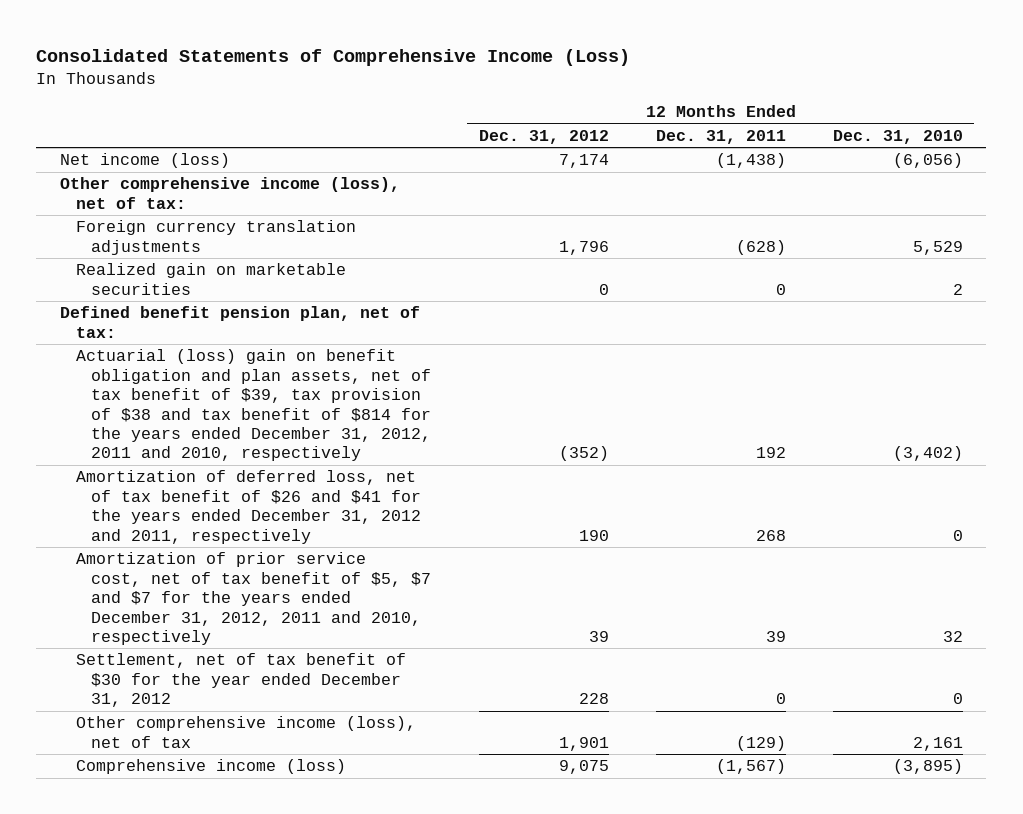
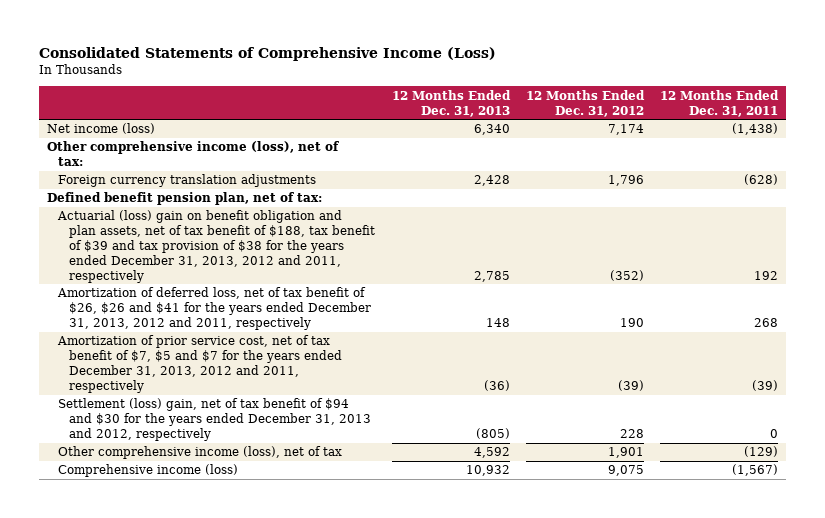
[832,129,963,144] Dec. 31, 2010 -> none
none -> [391,89,511,117] 12 Months Ended Dec. 31, 2013
[75,263,346,295] Realized gain on marketable securities -> none
[75,349,432,462] Actuarial (loss) gain on benefit obligation and plan assets, net of tax benefit of $39, tax provision of $38 and tax benefit of $814 for the years ended December 31, 2012, 2011 and 2010, respectively -> [56,210,376,284] Actuarial (loss) gain on benefit obligation and plan assets, net of tax benefit of $188, tax benefit of $39 and tax provision of $38 for the years ended December 31, 2013, 2012 and 2011, respectively
[75,470,422,544] Amortization of deferred loss, net of tax benefit of $26 and $41 for the years ended December 31, 2012 and 2011, respectively -> [56,287,372,331] Amortization of deferred loss, net of tax benefit of $26, $26 and $41 for the years ended December 31, 2013, 2012 and 2011, respectively
[75,552,432,645] Amortization of prior service cost, net of tax benefit of $5, $7 and $7 for the years ended December 31, 2012, 2011 and 2010, respectively -> [56,335,343,394] Amortization of prior service cost, net of tax benefit of $7, $5 and $7 for the years ended December 31, 2013, 2012 and 2011, respectively
[588,630,609,642] 39 -> [617,380,644,392] (39)
[765,630,786,642] 39 -> [752,380,779,392] (39)
[75,653,406,708] Settlement, net of tax benefit of $30 for the year ended December 31, 2012 -> [57,398,372,442] Settlement (loss) gain, net of tax benefit of $94 and $30 for the years ended December 31, 2013 and 2012, respectively

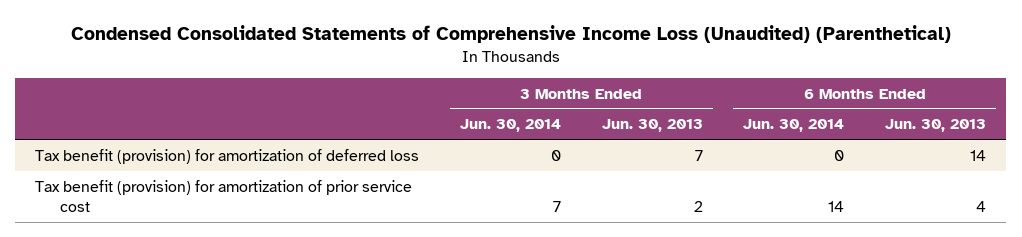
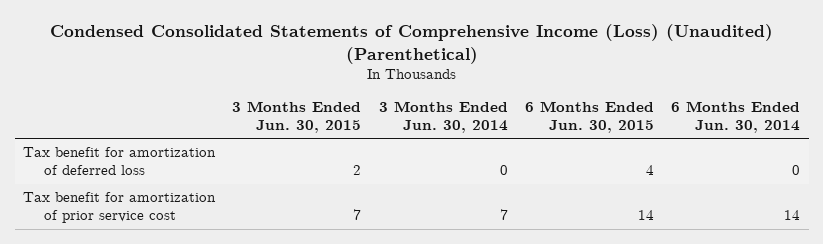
[70,25,951,44] Condensed Consolidated Statements of Comprehensive Income Loss (Unaudited) (Parenthetical) -> [49,24,773,64] Condensed Consolidated Statements of Comprehensive Income (Loss) (Unaudited) (Parenthetical)
[601,119,703,133] Jun. 30, 2013 -> none
[885,119,987,133] Jun. 30, 2013 -> none
none -> [232,100,362,134] 3 Months Ended Jun. 30, 2015
none -> [524,100,654,134] 6 Months Ended Jun. 30, 2015
[35,148,420,164] Tax benefit (provision) for amortization of deferred loss -> [23,147,217,176] Tax benefit for amortization of deferred loss
[35,179,413,212] Tax benefit (provision) for amortization of prior service cost -> [23,192,217,224] Tax benefit for amortization of prior service cost

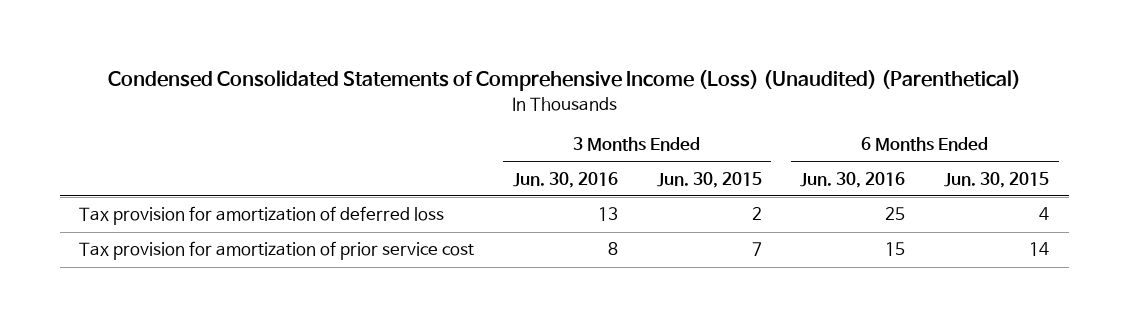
[378,100,508,134] 3 Months Ended Jun. 30, 2014 -> none
[670,100,800,134] 6 Months Ended Jun. 30, 2014 -> none
none -> [512,171,618,188] Jun. 30, 2016
none -> [800,171,906,188] Jun. 30, 2016
[23,147,217,176] Tax benefit for amortization of deferred loss -> [78,206,444,226] Tax provision for amortization of deferred loss
[23,192,217,224] Tax benefit for amortization of prior service cost -> [78,241,474,261] Tax provision for amortization of prior service cost

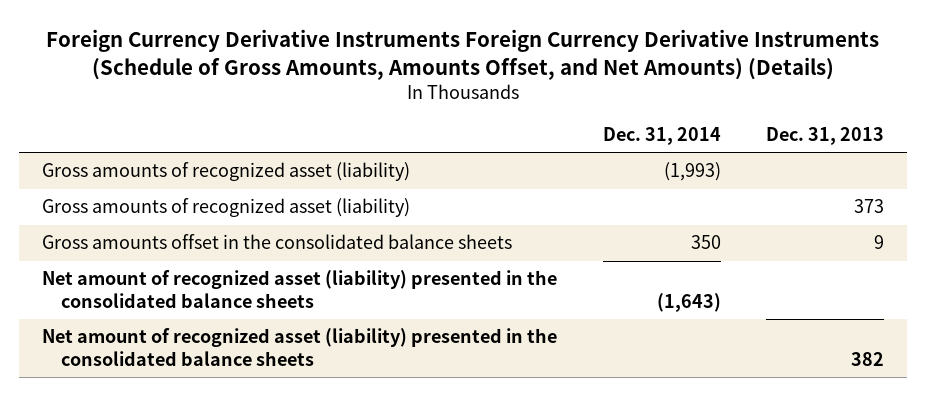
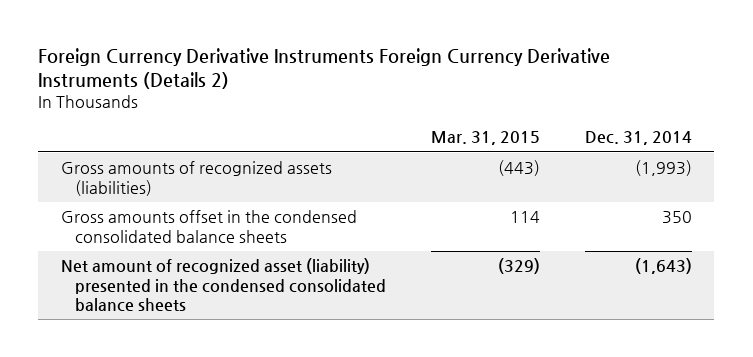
[46,29,880,80] Foreign Currency Derivative Instruments Foreign Currency Derivative Instruments (Schedule of Gross Amounts, Amounts Offset, and Net Amounts) (Details) -> [38,48,611,89] Foreign Currency Derivative Instruments Foreign Currency Derivative Instruments (Details 2)
[766,126,885,145] Dec. 31, 2013 -> none
none -> [430,131,540,146] Mar. 31, 2015
[42,198,411,218] Gross amounts of recognized asset (liability) -> none
[42,328,558,366] Net amount of recognized asset (liability) presented in the consolidated balance sheets -> none
[42,162,411,182] Gross amounts of recognized asset (liability) -> [60,161,332,196] Gross amounts of recognized assets (liabilities)
[42,234,513,250] Gross amounts offset in the consolidated balance sheets -> [60,210,357,243] Gross amounts offset in the condensed consolidated balance sheets
[42,270,558,308] Net amount of recognized asset (liability) presented in the consolidated balance sheets -> [60,258,387,312] Net amount of recognized asset (liability) presented in the condensed consolidated balance sheets

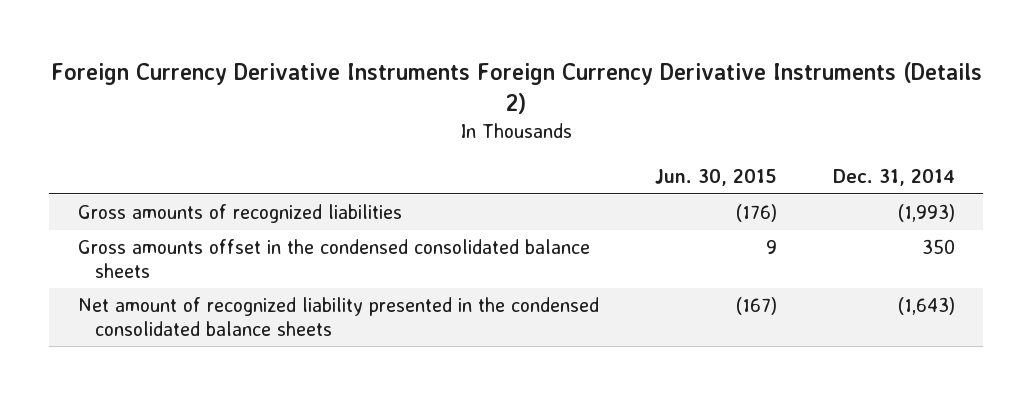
[430,131,540,146] Mar. 31, 2015 -> none
none -> [654,168,777,186] Jun. 30, 2015
[60,161,332,196] Gross amounts of recognized assets (liabilities) -> [77,204,402,224] Gross amounts of recognized liabilities
[60,258,387,312] Net amount of recognized asset (liability) presented in the condensed consolidated balance sheets -> [77,297,599,336] Net amount of recognized liability presented in the condensed consolidated balance sheets

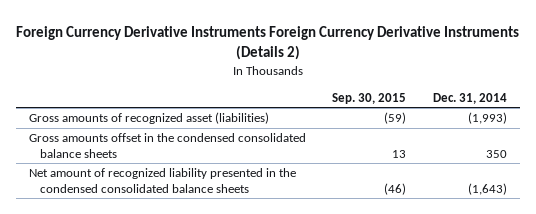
[654,168,777,186] Jun. 30, 2015 -> none
none -> [332,92,407,104] Sep. 30, 2015
[77,204,402,224] Gross amounts of recognized liabilities -> [29,112,270,125] Gross amounts of recognized asset (liabilities)

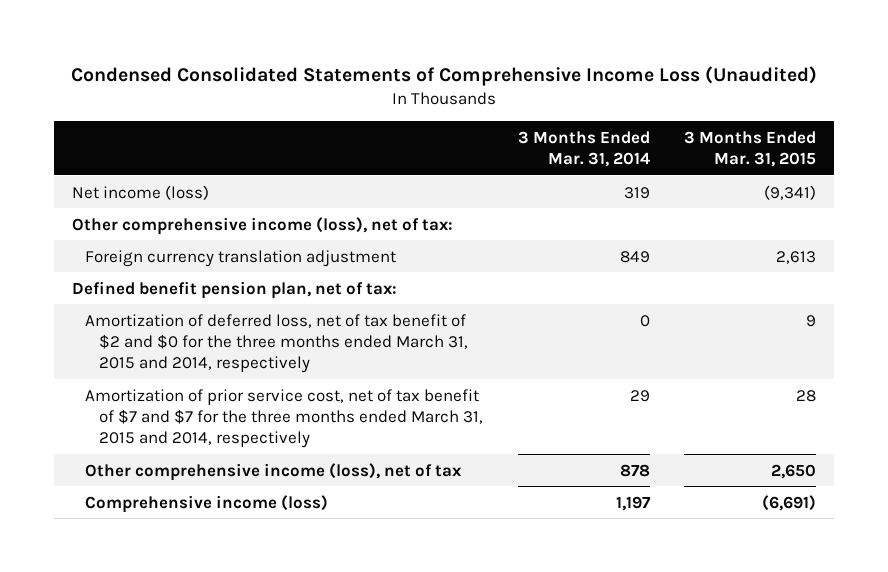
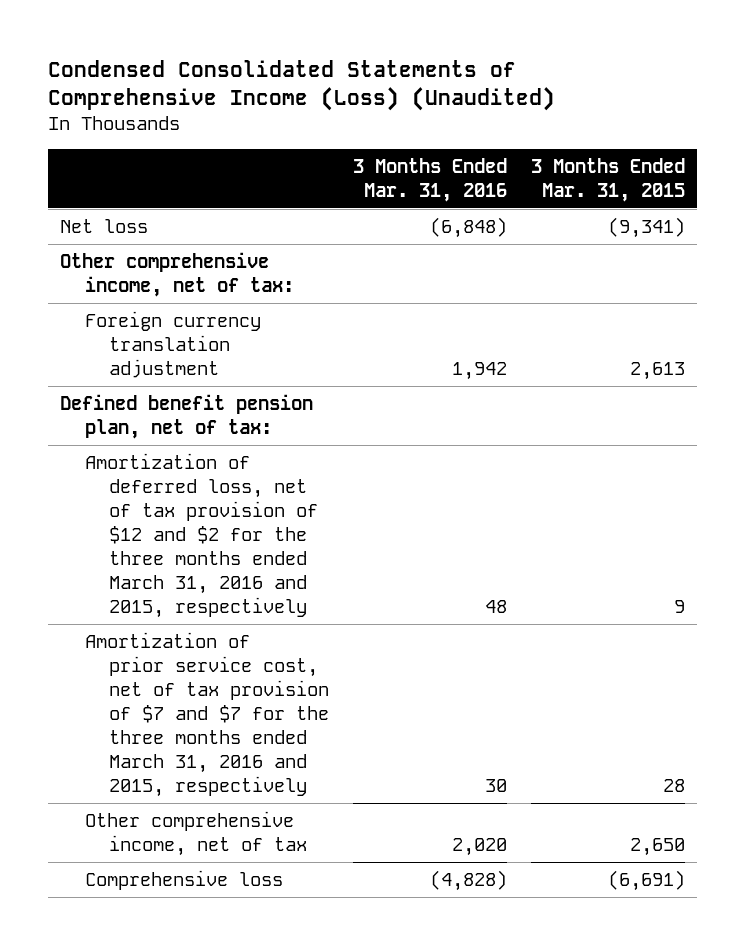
[70,65,817,86] Condensed Consolidated Statements of Comprehensive Income Loss (Unaudited) -> [48,59,556,112] Condensed Consolidated Statements of Comprehensive Income (Loss) (Unaudited)
[517,130,650,167] 3 Months Ended Mar. 31, 2014 -> none
none -> [353,157,508,202] 3 Months Ended Mar. 31, 2016
[71,184,209,200] Net income (loss) -> [59,219,148,234] Net loss
[71,216,453,235] Other comprehensive income (loss), net of tax: -> [59,252,294,298] Other comprehensive income, net of tax:
[85,313,469,374] Amortization of deferred loss, net of tax benefit of $2 and $0 for the three months ended March 31, 2015 and 2014, respectively -> [84,453,319,618] Amortization of deferred loss, net of tax provision of $12 and $2 for the three months ended March 31, 2016 and 2015, respectively
[85,388,484,449] Amortization of prior service cost, net of tax benefit of $7 and $7 for the three months ended March 31, 2015 and 2014, respectively -> [84,632,330,797] Amortization of prior service cost, net of tax provision of $7 and $7 for the three months ended March 31, 2016 and 2015, respectively
[85,462,463,481] Other comprehensive income (loss), net of tax -> [84,811,308,857] Other comprehensive income, net of tax
[85,494,329,513] Comprehensive income (loss) -> [84,870,283,891] Comprehensive loss

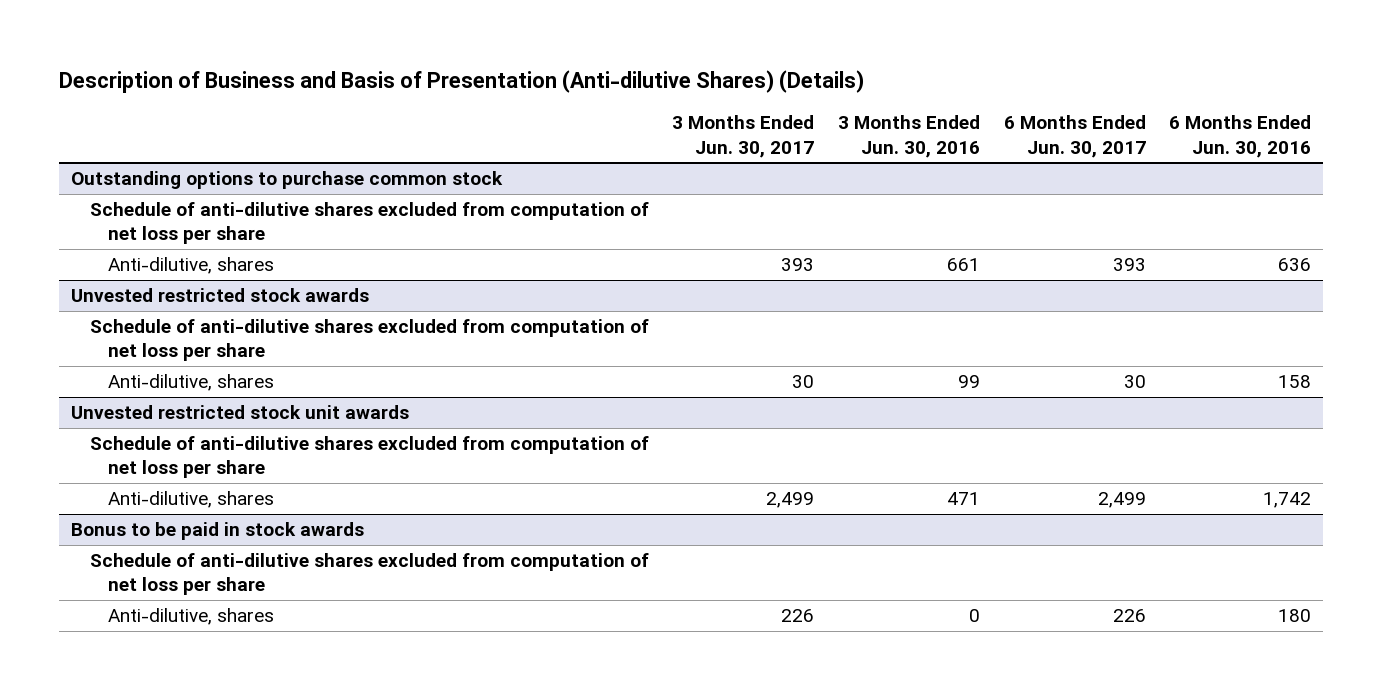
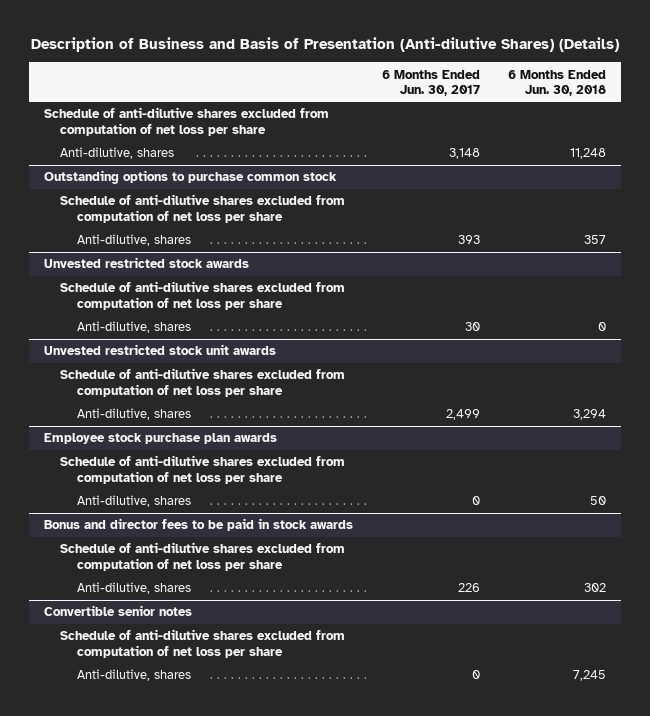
[672,115,815,158] 3 Months Ended Jun. 30, 2017 -> none
[837,115,980,158] 3 Months Ended Jun. 30, 2016 -> none
[1169,115,1312,158] 6 Months Ended Jun. 30, 2016 -> none
none -> [508,69,607,96] 6 Months Ended Jun. 30, 2018
none -> [43,107,329,136] Schedule of anti-dilutive shares excluded from computation of net loss per share
none -> [60,147,175,160] Anti-dilutive, shares
[71,521,365,540] Bonus to be paid in stock awards -> none
none -> [43,433,277,445] Employee stock purchase plan awards
none -> [77,495,192,508] Anti-dilutive, shares
none -> [43,518,353,532] Bonus and director fees to be paid in stock awards
none -> [60,542,346,571] Schedule of anti-dilutive shares excluded from computation of net loss per share
none -> [43,605,192,617] Convertible senior notes
none -> [60,629,346,658] Schedule of anti-dilutive shares excluded from computation of net loss per share
none -> [77,669,192,682] Anti-dilutive, shares

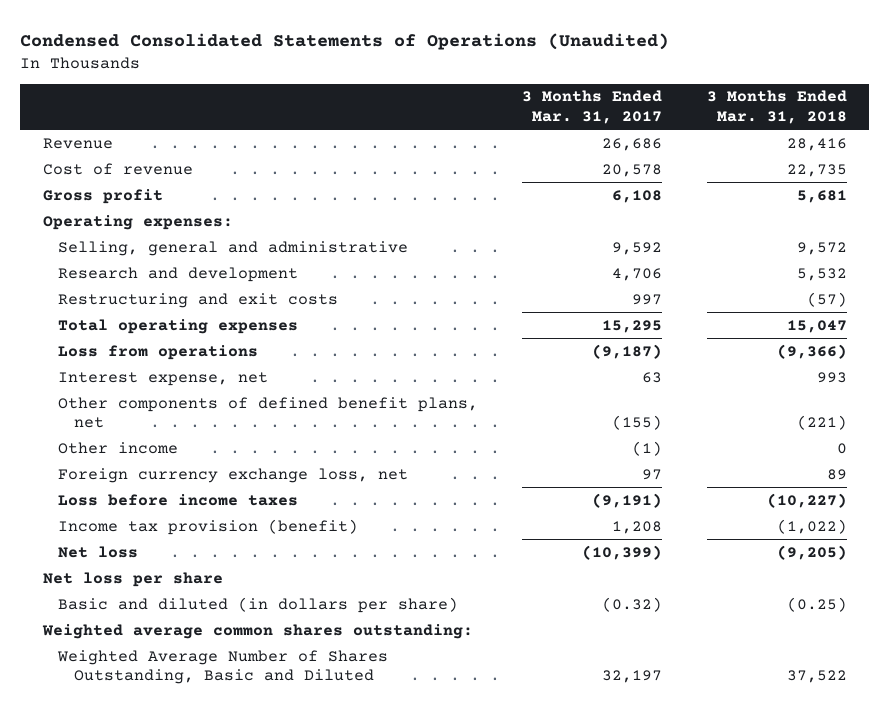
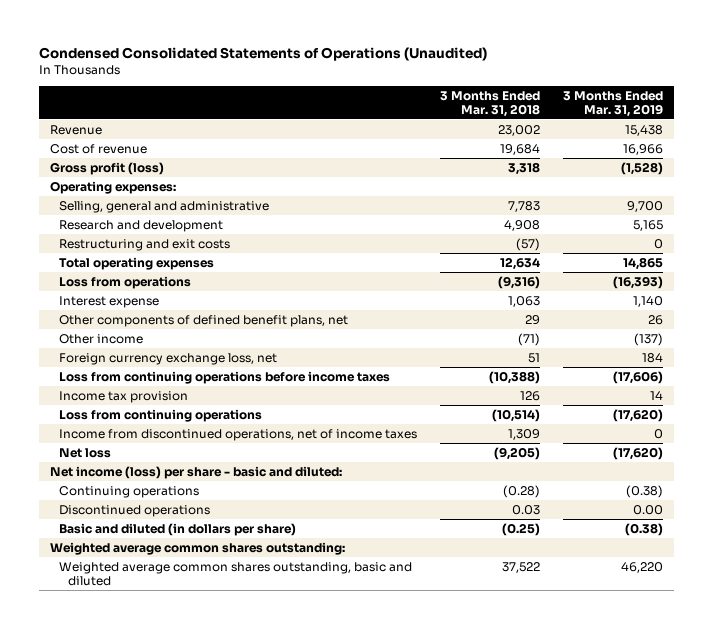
[522,90,663,125] 3 Months Ended Mar. 31, 2017 -> none
none -> [562,90,663,117] 3 Months Ended Mar. 31, 2019
[786,137,847,151] 28,416 -> [497,124,540,136] 23,002
[786,163,847,177] 22,735 -> [499,143,540,155] 19,684
[42,188,163,204] Gross profit -> [50,161,165,175] Gross profit (loss)
[796,189,847,203] 5,681 -> [507,162,540,175] 3,318
[796,241,847,255] 9,572 -> [507,200,540,212] 7,783
[796,267,847,281] 5,532 -> [503,219,540,231] 4,908
[786,319,847,333] 15,047 -> [499,256,540,270] 12,634
[776,343,847,359] (9,366) -> [497,275,540,289] (9,316)
[58,371,269,386] Interest expense, net -> [59,295,160,308] Interest expense
[816,371,847,383] 993 -> [507,295,540,307] 1,063
[796,415,847,431] (221) -> [524,314,540,325] 29
[836,442,847,454] 0 -> [517,332,540,346] (71)
[826,468,847,480] 89 -> [527,352,540,363] 51
[58,493,299,506] Loss before income taxes -> [59,370,391,384] Loss from continuing operations before income taxes
[766,492,847,508] (10,227) -> [488,370,540,384] (10,388)
[58,518,359,535] Income tax provision (benefit) -> [59,390,189,403] Income tax provision
[776,518,847,534] (1,022) -> [519,390,540,401] 126
none -> [59,408,263,422] Loss from continuing operations
none -> [59,428,418,441] Income from discontinued operations, net of income taxes
[42,571,223,587] Net loss per share -> [50,465,343,479] Net income (loss) per share - basic and diluted:
none -> [59,485,200,498] Continuing operations
none -> [59,504,211,517] Discontinued operations
[57,649,389,685] Weighted Average Number of Shares Outstanding, Basic and Diluted -> [59,561,413,587] Weighted average common shares outstanding, basic and diluted

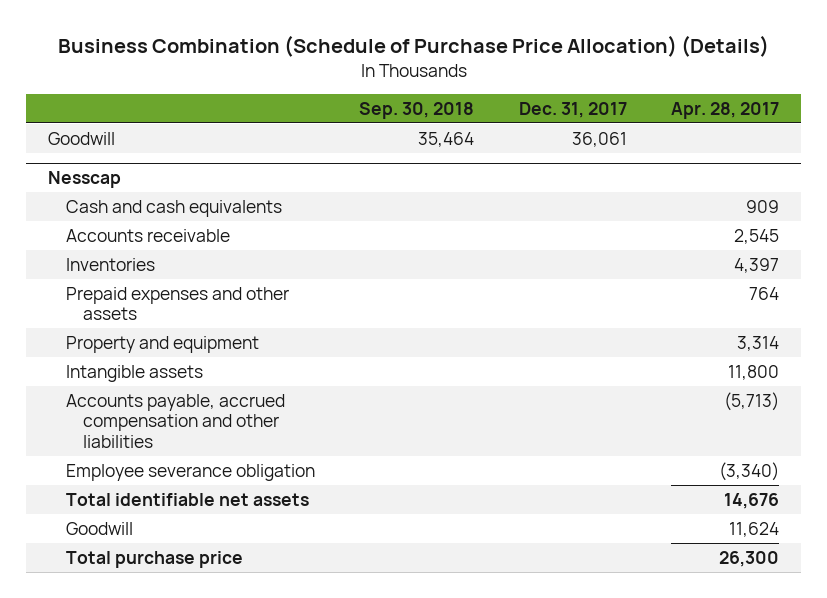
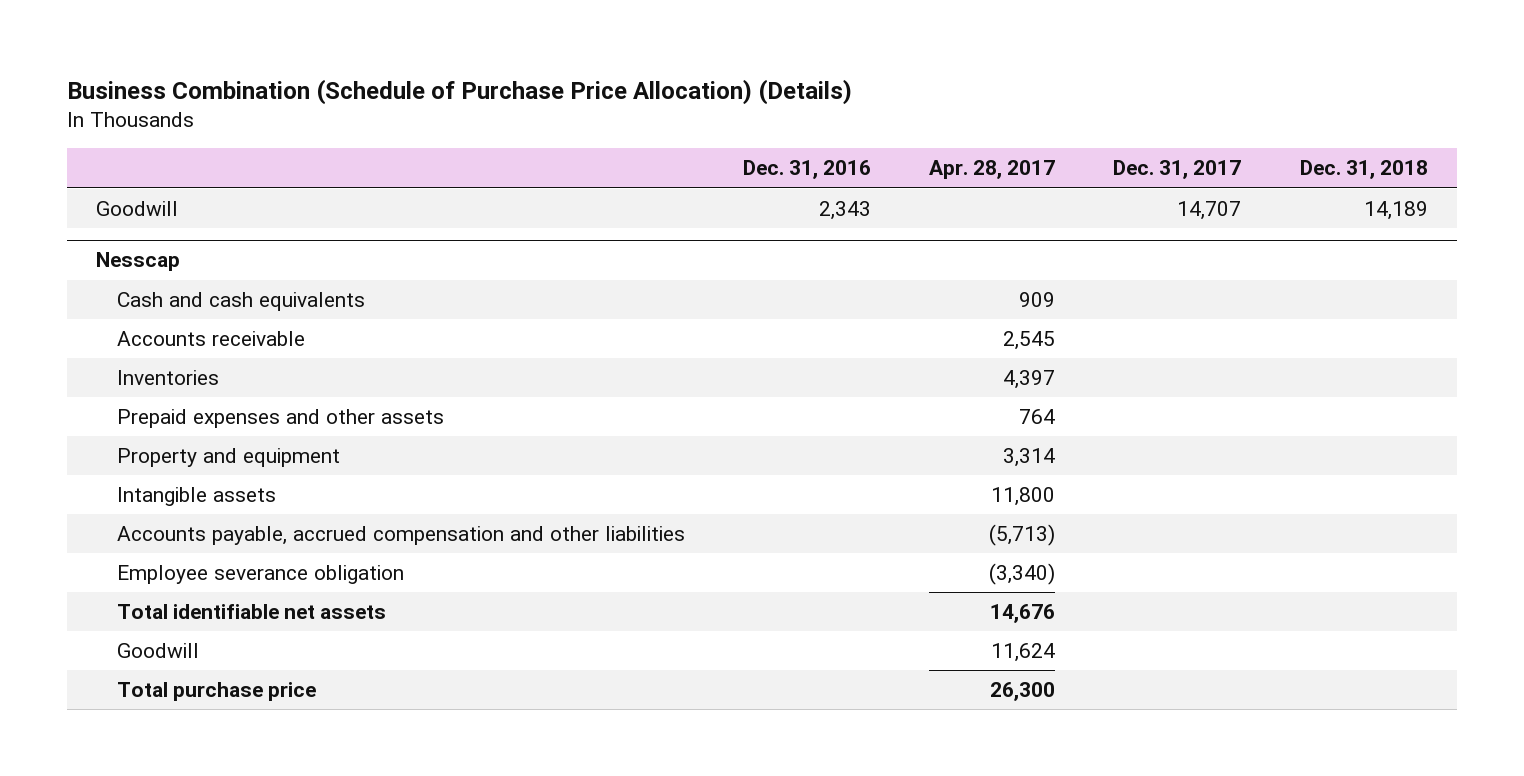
[359,101,475,119] Sep. 30, 2018 -> none
none -> [742,160,871,180] Dec. 31, 2016
none -> [1299,160,1428,180] Dec. 31, 2018
[571,131,627,147] 36,061 -> [1177,201,1242,221] 14,707

